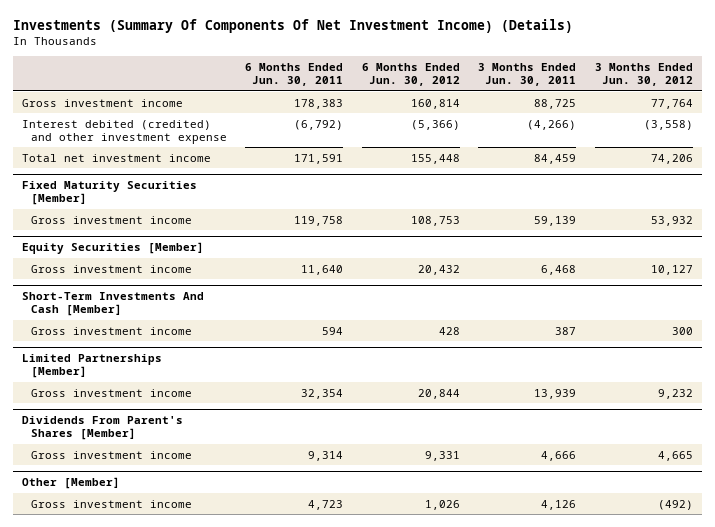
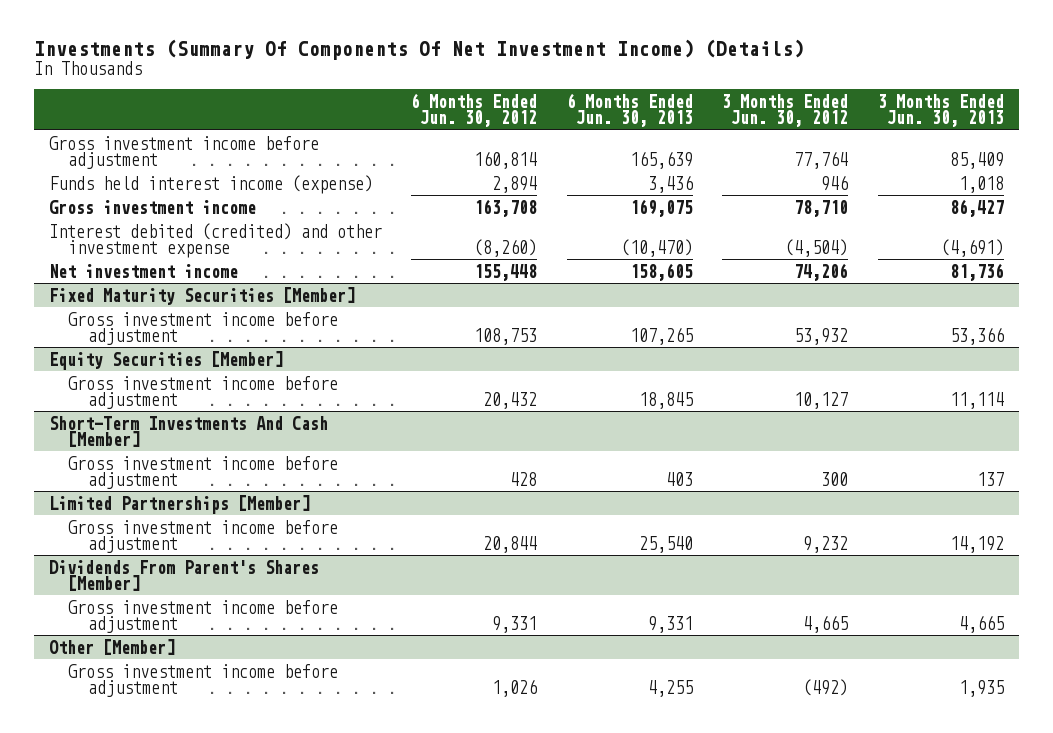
[245,63,344,86] 6 Months Ended Jun. 30, 2011 -> none
[478,63,577,86] 3 Months Ended Jun. 30, 2011 -> none
none -> [566,92,693,128] 6 Months Ended Jun. 30, 2013
none -> [877,93,1004,128] 3 Months Ended Jun. 30, 2013
none -> [48,135,319,169] Gross investment income before adjustment
none -> [48,174,373,194] Funds held interest income (expense)
[410,98,460,109] 160,814 -> [474,198,538,217] 163,708
[650,98,693,109] 77,764 -> [794,199,849,217] 78,710
[410,119,460,130] (5,366) -> [474,238,538,257] (8,260)
[643,119,693,130] (3,558) -> [785,238,849,257] (4,504)
[22,153,212,162] Total net investment income -> [48,263,238,278] Net investment income
[30,215,192,224] Gross investment income -> [68,311,339,345] Gross investment income before adjustment
[30,264,192,273] Gross investment income -> [68,375,339,409] Gross investment income before adjustment
[30,326,192,335] Gross investment income -> [68,455,339,489] Gross investment income before adjustment
[30,388,192,397] Gross investment income -> [68,519,339,553] Gross investment income before adjustment
[30,450,192,459] Gross investment income -> [68,599,339,633] Gross investment income before adjustment
[30,499,192,508] Gross investment income -> [68,663,339,697] Gross investment income before adjustment

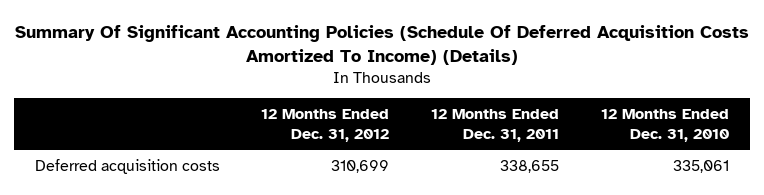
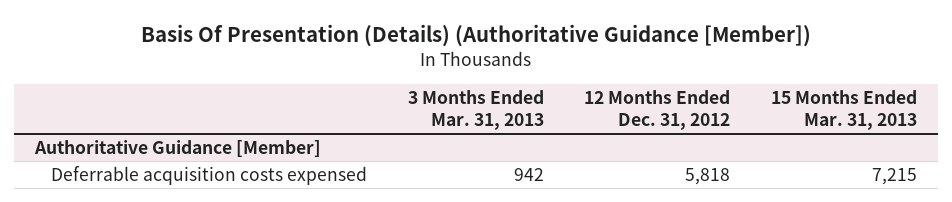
[14,24,749,65] Summary Of Significant Accounting Policies (Schedule Of Deferred Acquisition Costs Amortized To Income) (Details) -> [140,23,811,47] Basis Of Presentation (Details) (Authoritative Guidance [Member])
[431,109,560,143] 12 Months Ended Dec. 31, 2011 -> none
[601,109,730,143] 12 Months Ended Dec. 31, 2010 -> none
none -> [407,89,544,131] 3 Months Ended Mar. 31, 2013
none -> [771,89,918,131] 15 Months Ended Mar. 31, 2013
none -> [33,140,321,158] Authoritative Guidance [Member]
[34,158,220,174] Deferred acquisition costs -> [50,166,367,186] Deferrable acquisition costs expensed
[331,159,390,173] 310,699 -> [685,168,731,186] 5,818

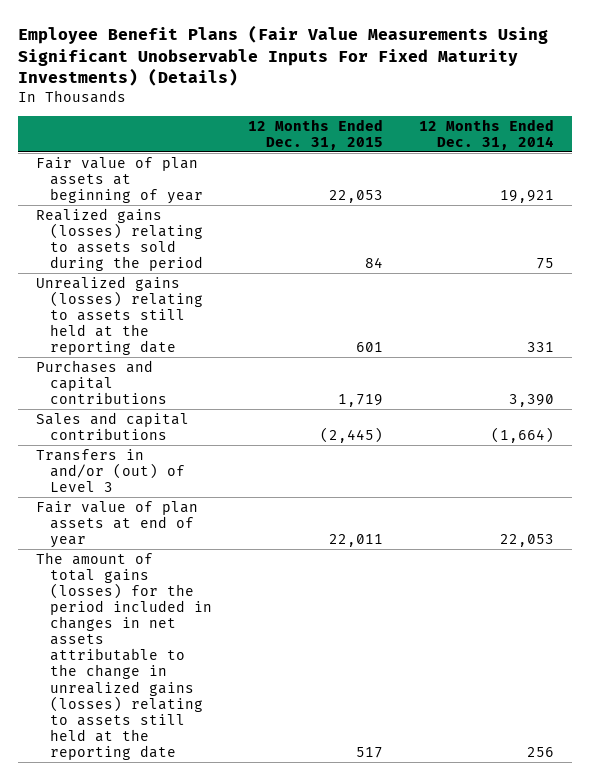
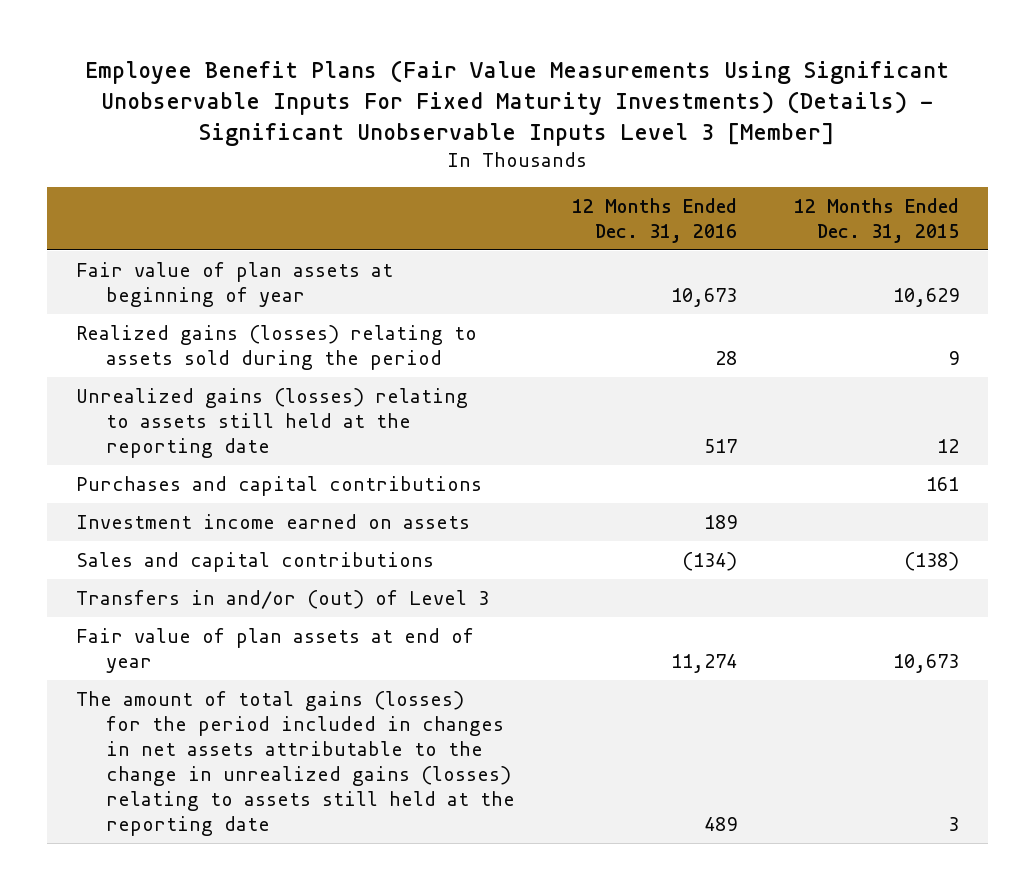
[18,24,549,87] Employee Benefit Plans (Fair Value Measurements Using Significant Unobservable Inputs For Fixed Maturity Investments) (Details) -> [85,60,950,147] Employee Benefit Plans (Fair Value Measurements Using Significant Unobservable Inputs For Fixed Maturity Investments) (Details) - Significant Unobservable Inputs Level 3 [Member]
[418,118,554,150] 12 Months Ended Dec. 31, 2014 -> none
none -> [571,197,737,243] 12 Months Ended Dec. 31, 2016
[328,189,383,203] 22,053 -> [893,287,960,307] 10,629
[364,257,383,269] 84 -> [948,350,960,365] 9
[355,342,383,353] 601 -> [937,438,960,453] 12
[337,393,383,407] 1,719 -> [926,476,960,491] 161
none -> [75,513,470,529] Investment income earned on assets
[319,426,383,443] (2,445) -> [904,551,960,571] (138)
[328,533,383,547] 22,011 -> [893,653,960,673] 10,673
[355,746,383,758] 517 -> [948,817,960,832] 3

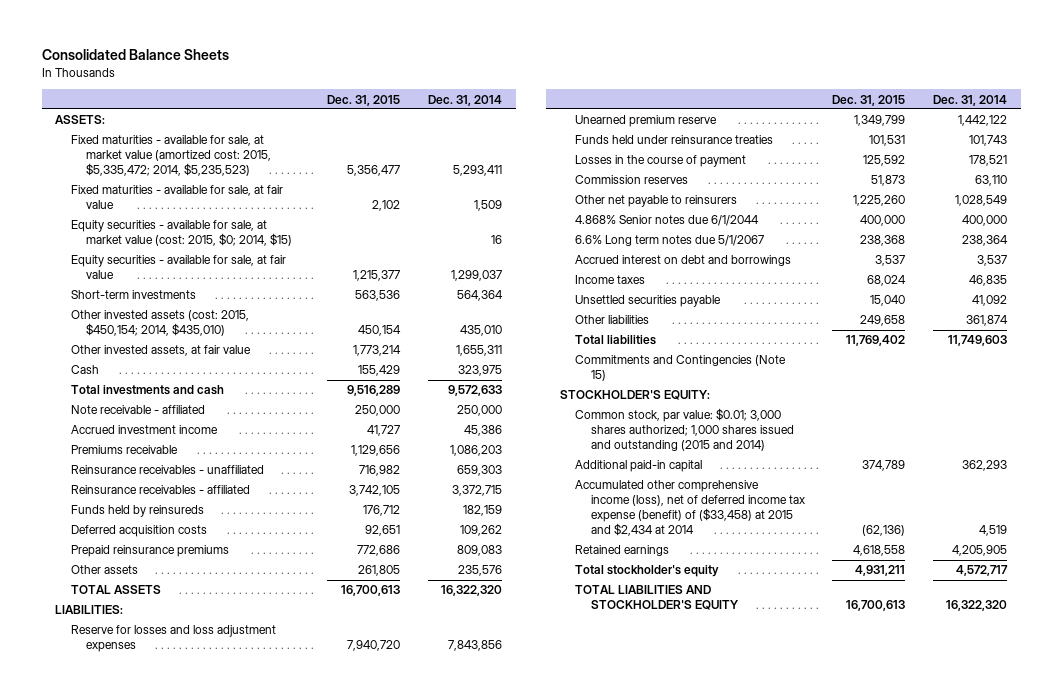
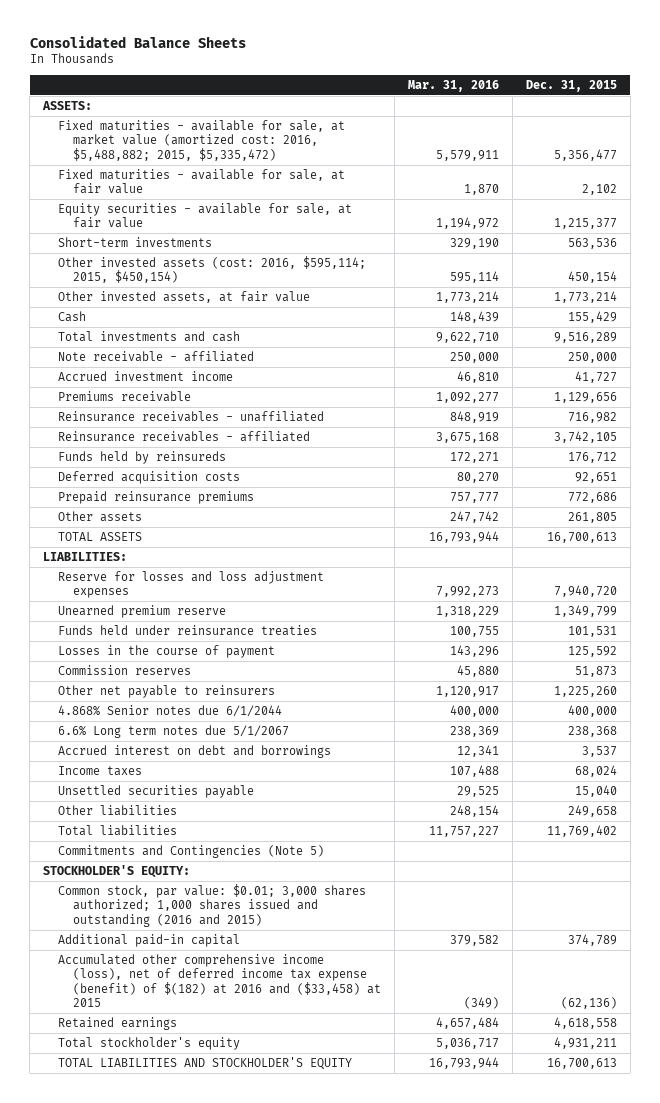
[428,94,503,106] Dec. 31, 2014 -> none
none -> [407,79,499,92] Mar. 31, 2016
[70,135,271,177] Fixed maturities - available for sale, at market value (amortized cost: 2015, $5,335,472; 2014, $5,235,523) -> [57,119,345,161] Fixed maturities - available for sale, at market value (amortized cost: 2016, $5,488,882; 2015, $5,335,472)
[70,220,292,247] Equity securities - available for sale, at market value (cost: 2015, $0; 2014, $15) -> none
[70,310,249,337] Other invested assets (cost: 2015, $450,154; 2014, $435,010) -> [57,255,366,284] Other invested assets (cost: 2016, $595,114; 2015, $450,154)
[575,355,787,382] Commitments and Contingencies (Note 15) -> [57,844,324,858] Commitments and Contingencies (Note 5)
[575,408,794,452] Common stock, par value: $0.01; 3,000 shares authorized; 1,000 shares issued and outstanding (2015 and 2014) -> [57,883,366,927] Common stock, par value: $0.01; 3,000 shares authorized; 1,000 shares issued and outstanding (2016 and 2015)
[575,480,805,537] Accumulated other comprehensive income (loss), net of deferred income tax expense (benefit) of ($33,458) at 2015 and $2,434 at 2014 -> [57,953,381,1008] Accumulated other comprehensive income (loss), net of deferred income tax expense (benefit) of $(182) at 2016 and ($33,458) at 2015

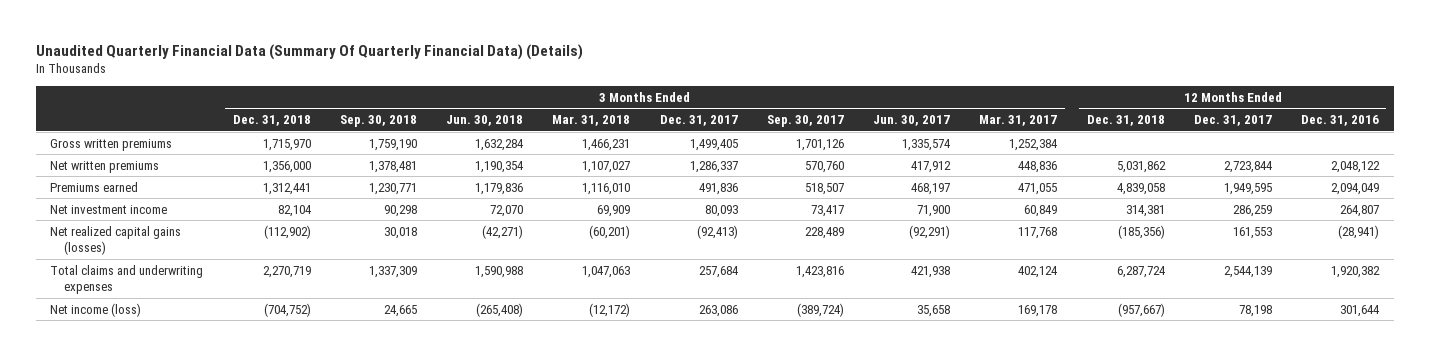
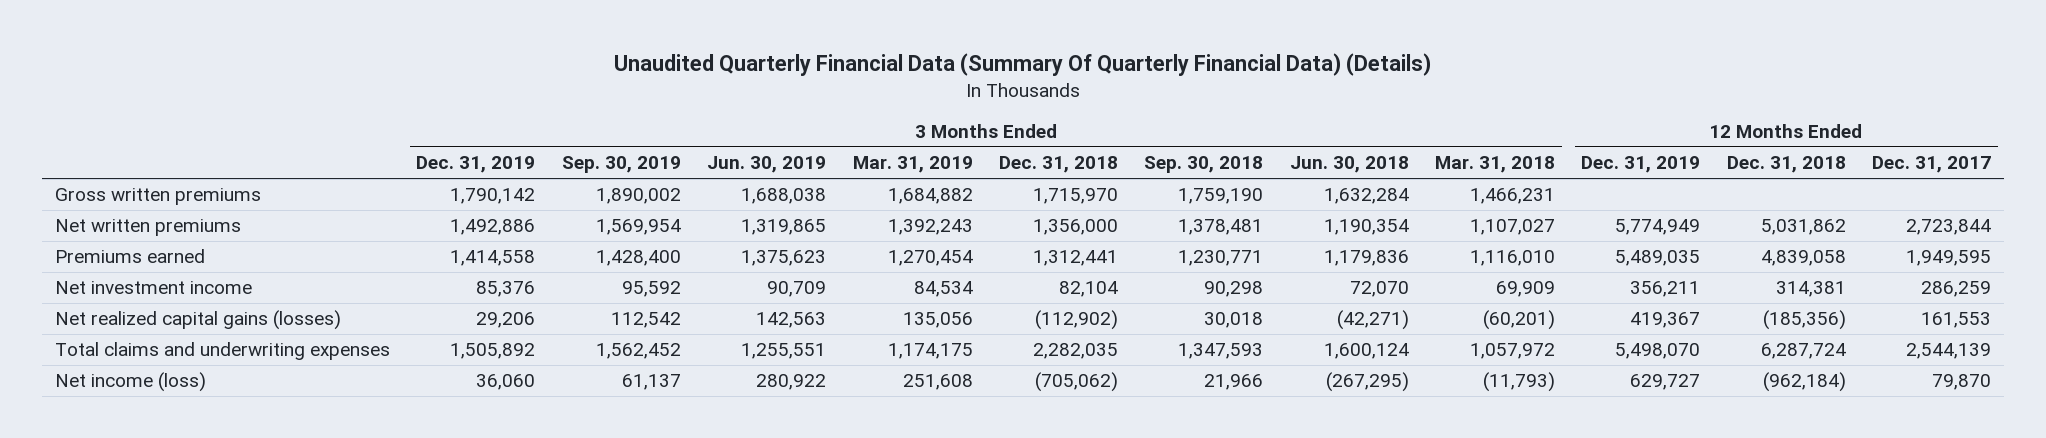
[659,115,738,127] Dec. 31, 2017 -> none
[766,115,844,128] Sep. 30, 2017 -> none
[873,115,951,127] Jun. 30, 2017 -> none
[979,115,1058,127] Mar. 31, 2017 -> none
[1301,115,1380,127] Dec. 31, 2016 -> none
none -> [416,156,536,174] Dec. 31, 2019
none -> [561,156,681,174] Sep. 30, 2019
none -> [707,156,827,174] Jun. 30, 2019
none -> [852,156,973,174] Mar. 31, 2019
none -> [1581,156,1701,174] Dec. 31, 2019
[262,265,311,278] 2,270,719 -> [1032,343,1118,360] 2,282,035
[368,265,417,278] 1,337,309 -> [1178,343,1264,360] 1,347,593
[475,265,524,278] 1,590,988 -> [1323,343,1409,360] 1,600,124
[582,265,631,278] 1,047,063 -> [1469,343,1555,360] 1,057,972
[263,302,311,317] (704,752) -> [1034,372,1118,393] (705,062)
[383,304,417,317] 24,665 -> [1204,374,1264,391] 21,966
[476,302,524,317] (265,408) -> [1325,372,1409,393] (267,295)
[589,302,631,317] (12,172) -> [1482,372,1555,393] (11,793)
[1117,302,1165,317] (957,667) -> [1762,372,1846,393] (962,184)
[1238,304,1272,317] 78,198 -> [1932,374,1992,391] 79,870

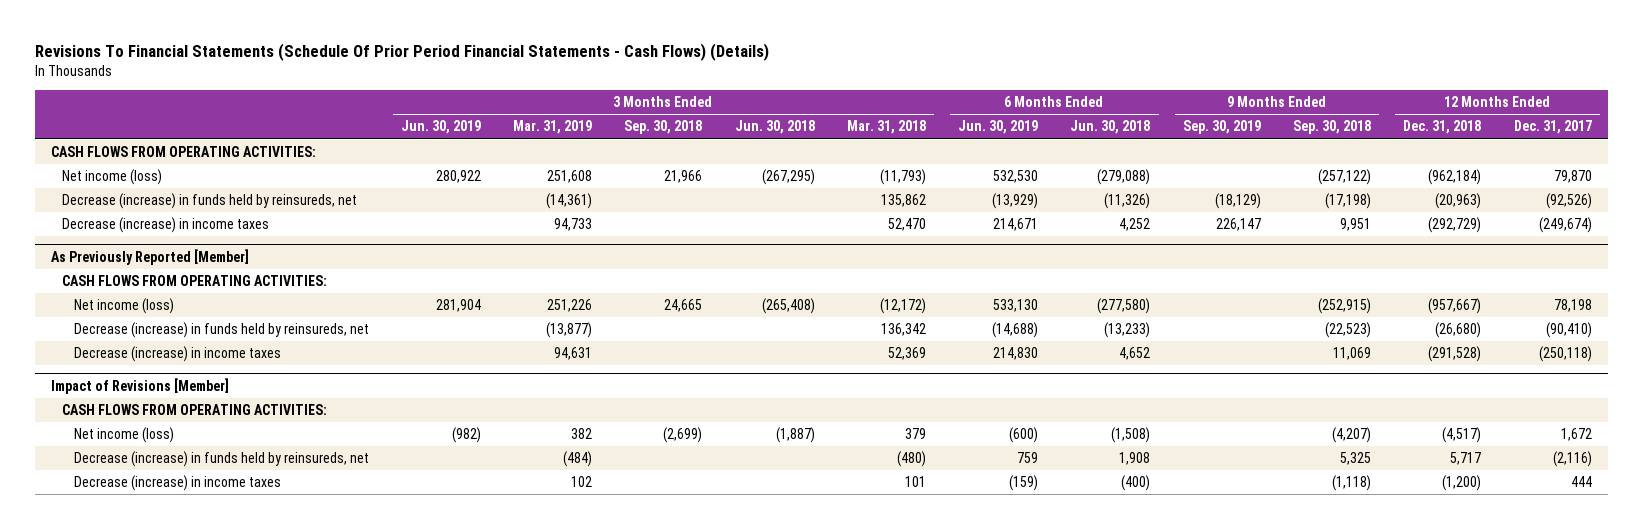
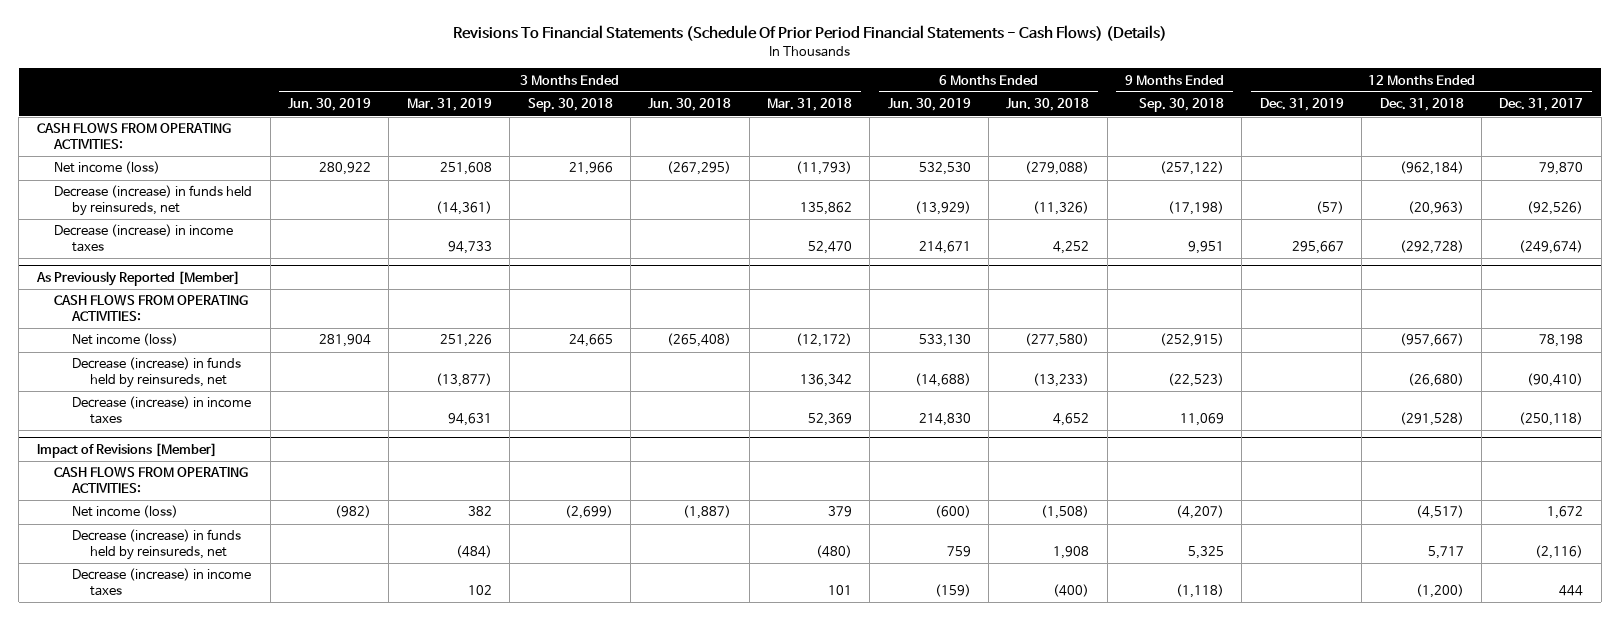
[1182,120,1261,135] Sep. 30, 2019 -> none
none -> [1259,98,1344,112] Dec. 31, 2019
[1428,217,1482,234] (292,729) -> [1399,239,1464,254] (292,728)

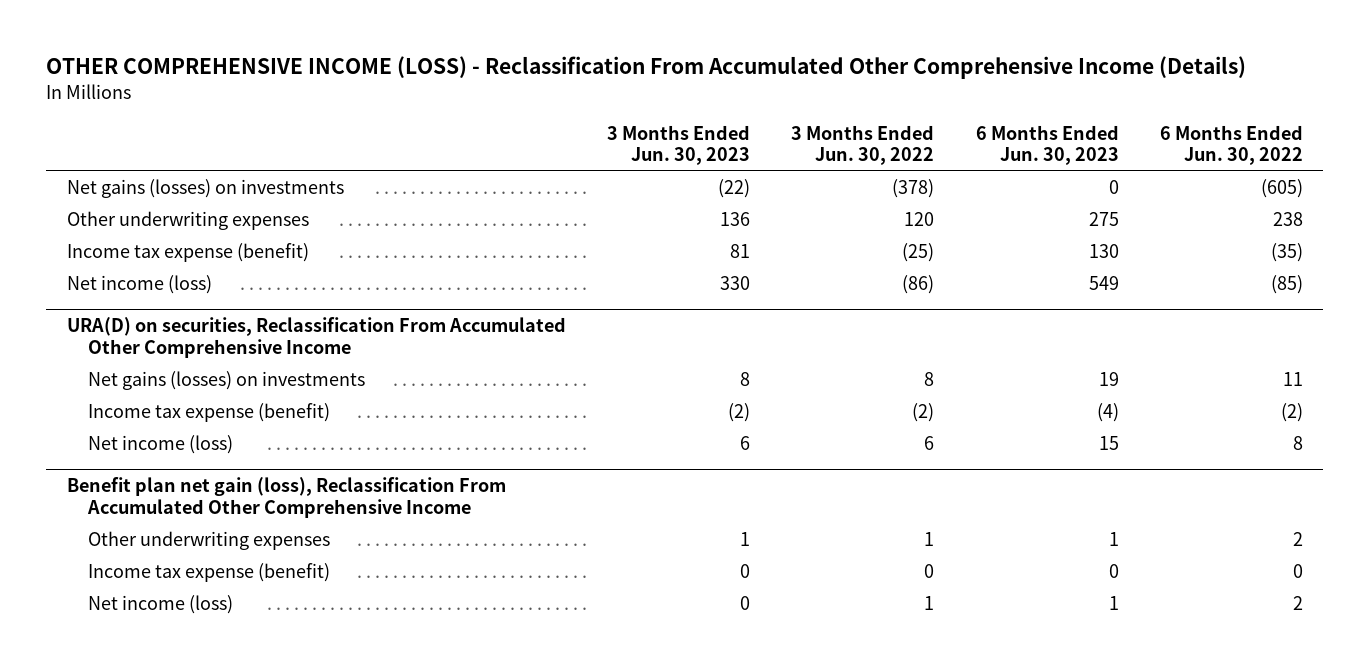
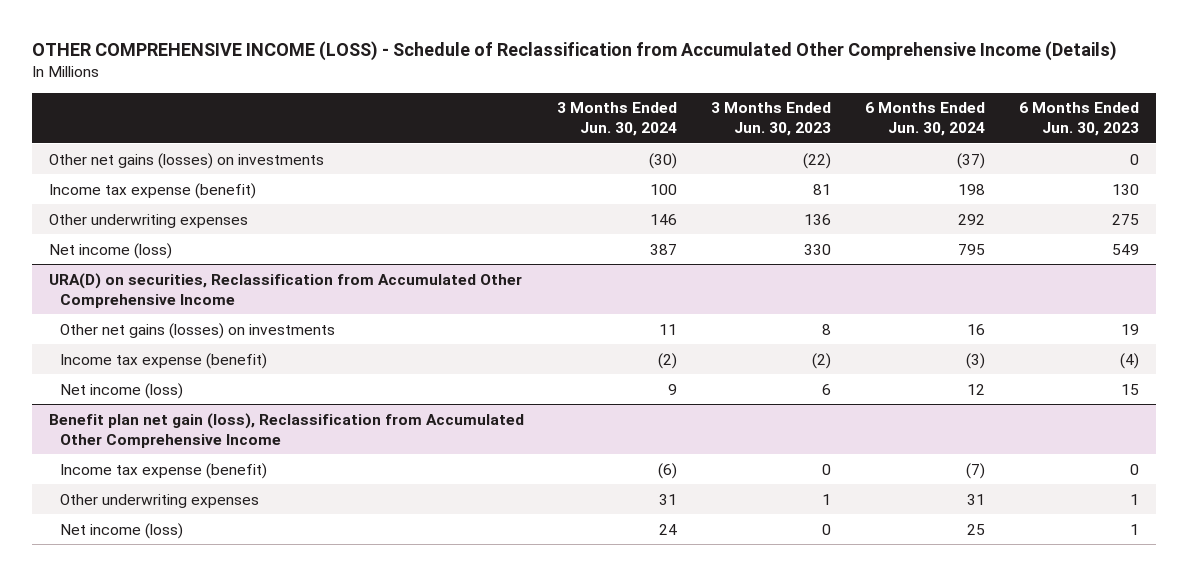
[46,56,1247,80] OTHER COMPREHENSIVE INCOME (LOSS) - Reclassification From Accumulated Other Comprehensive Income (Details) -> [31,40,1117,61] OTHER COMPREHENSIVE INCOME (LOSS) - Schedule of Reclassification from Accumulated Other Comprehensive Income (Details)
[791,124,935,166] 3 Months Ended Jun. 30, 2022 -> none
[1159,124,1303,166] 6 Months Ended Jun. 30, 2022 -> none
none -> [557,102,678,137] 3 Months Ended Jun. 30, 2024
none -> [864,102,985,137] 6 Months Ended Jun. 30, 2024
[66,178,344,198] Net gains (losses) on investments -> [48,152,324,169] Other net gains (losses) on investments
[66,210,309,230] Other underwriting expenses -> [48,213,248,228] Other underwriting expenses
[66,317,566,358] URA(D) on securities, Reclassification From Accumulated Other Comprehensive Income -> [48,272,522,308] URA(D) on securities, Reclassification from Accumulated Other Comprehensive Income
[88,370,366,390] Net gains (losses) on investments -> [59,322,335,339] Other net gains (losses) on investments
[88,530,331,550] Other underwriting expenses -> none
[66,477,506,518] Benefit plan net gain (loss), Reclassification From Accumulated Other Comprehensive Income -> [48,412,524,448] Benefit plan net gain (loss), Reclassification from Accumulated Other Comprehensive Income
none -> [59,493,259,508] Other underwriting expenses

